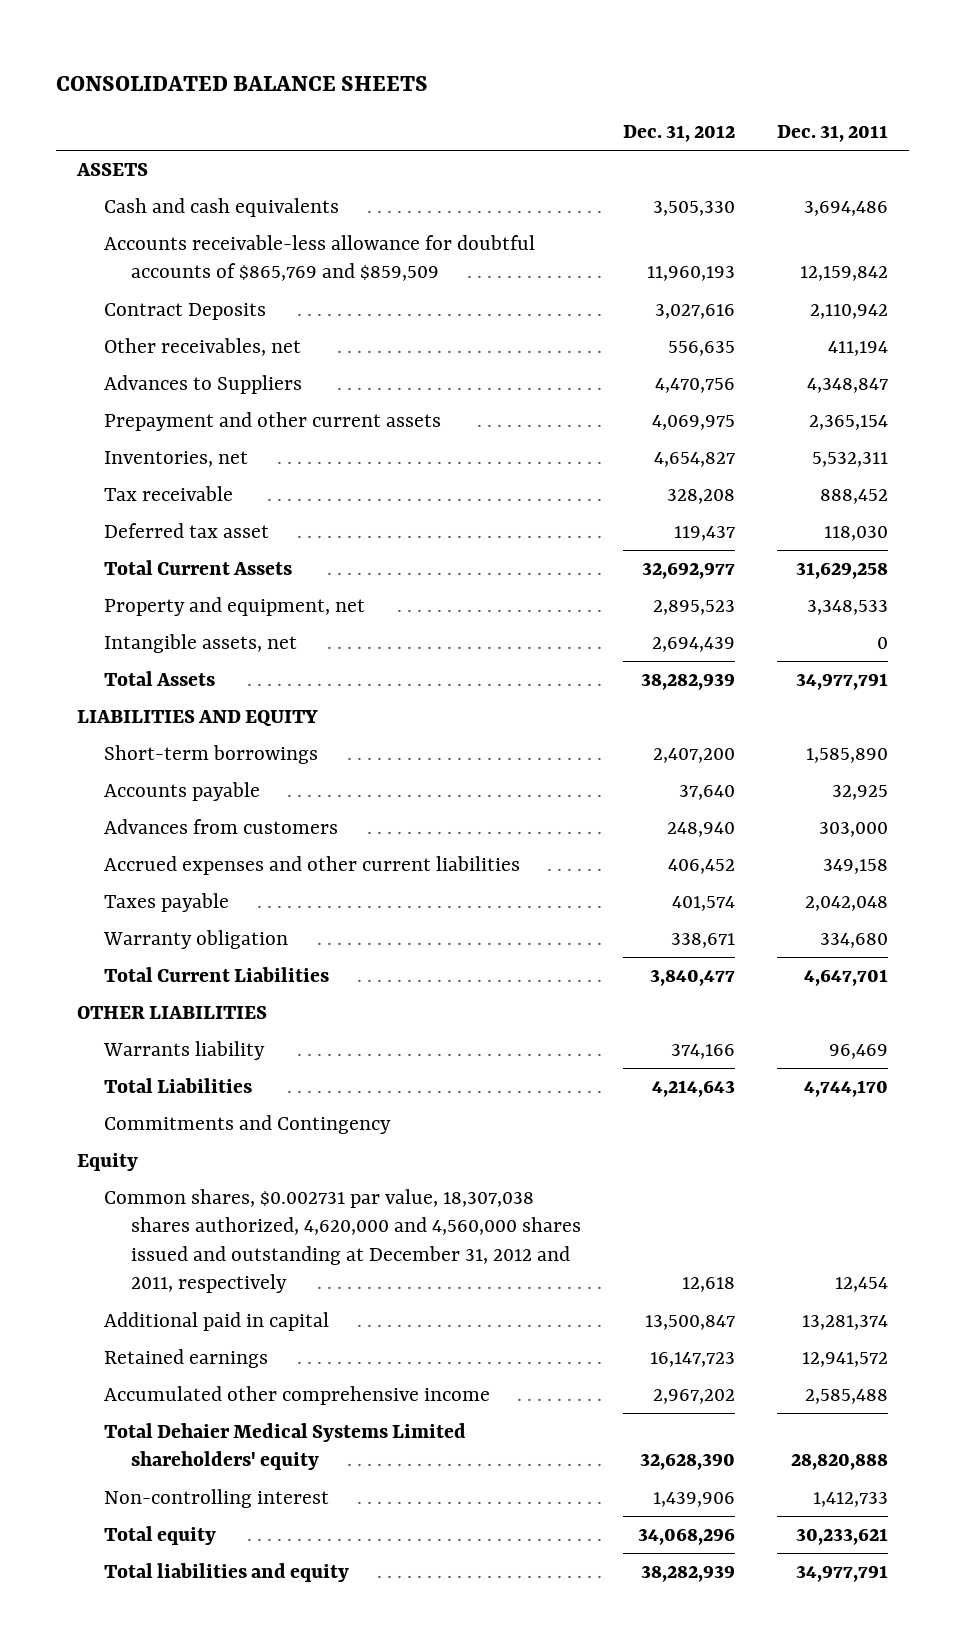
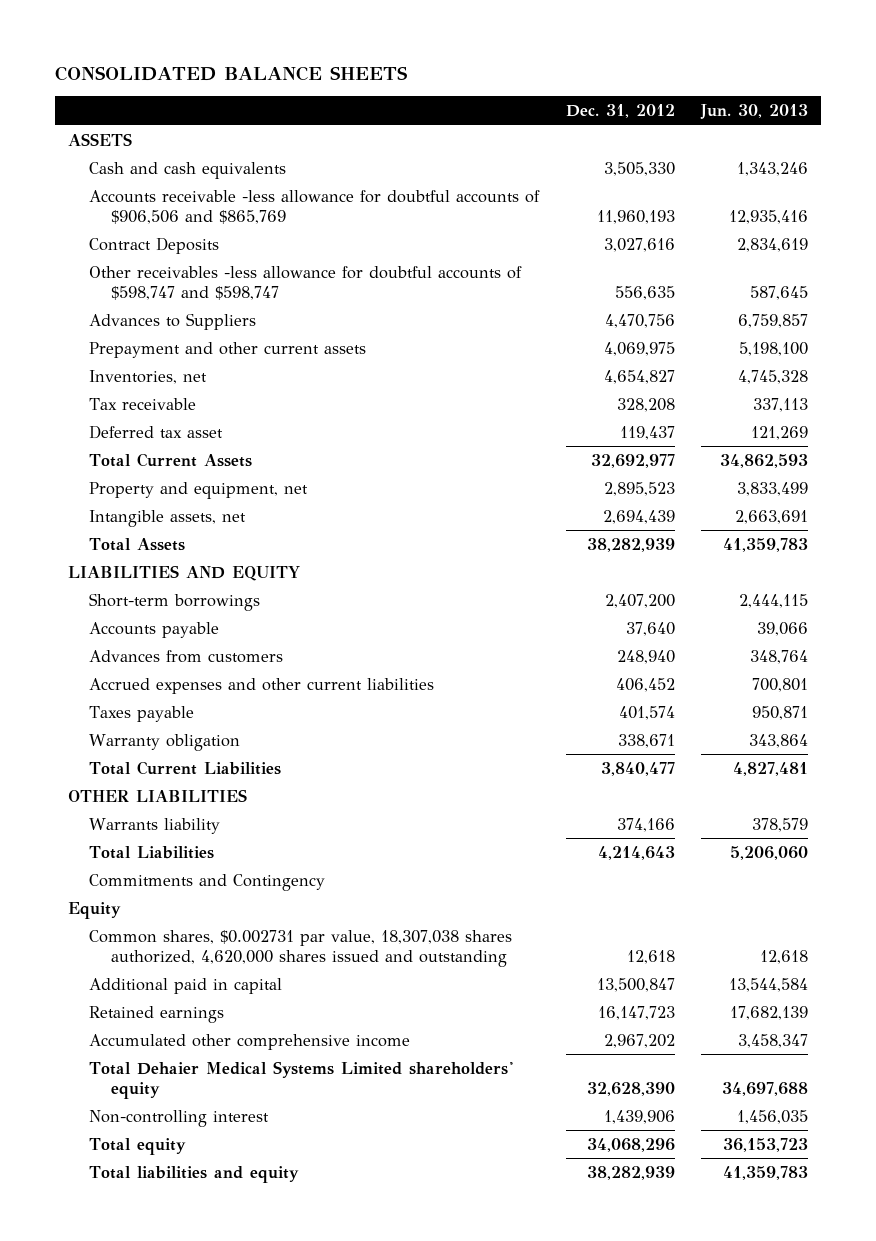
[777,125,889,143] Dec. 31, 2011 -> none
none -> [699,104,808,120] Jun. 30, 2013
[104,234,536,282] Accounts receivable-less allowance for doubtful accounts of $865,769 and $859,509 -> [89,189,541,224] Accounts receivable -less allowance for doubtful accounts of $906,506 and $865,769
[104,337,302,356] Other receivables, net -> [89,265,523,300] Other receivables -less allowance for doubtful accounts of $598,747 and $598,747
[104,1188,581,1294] Common shares, $0.002731 par value, 18,307,038 shares authorized, 4,620,000 and 4,560,000 shares issued and outstanding at December 31, 2012 and 2011, respectively -> [89,929,513,967] Common shares, $0.002731 par value, 18,307,038 shares authorized, 4,620,000 shares issued and outstanding

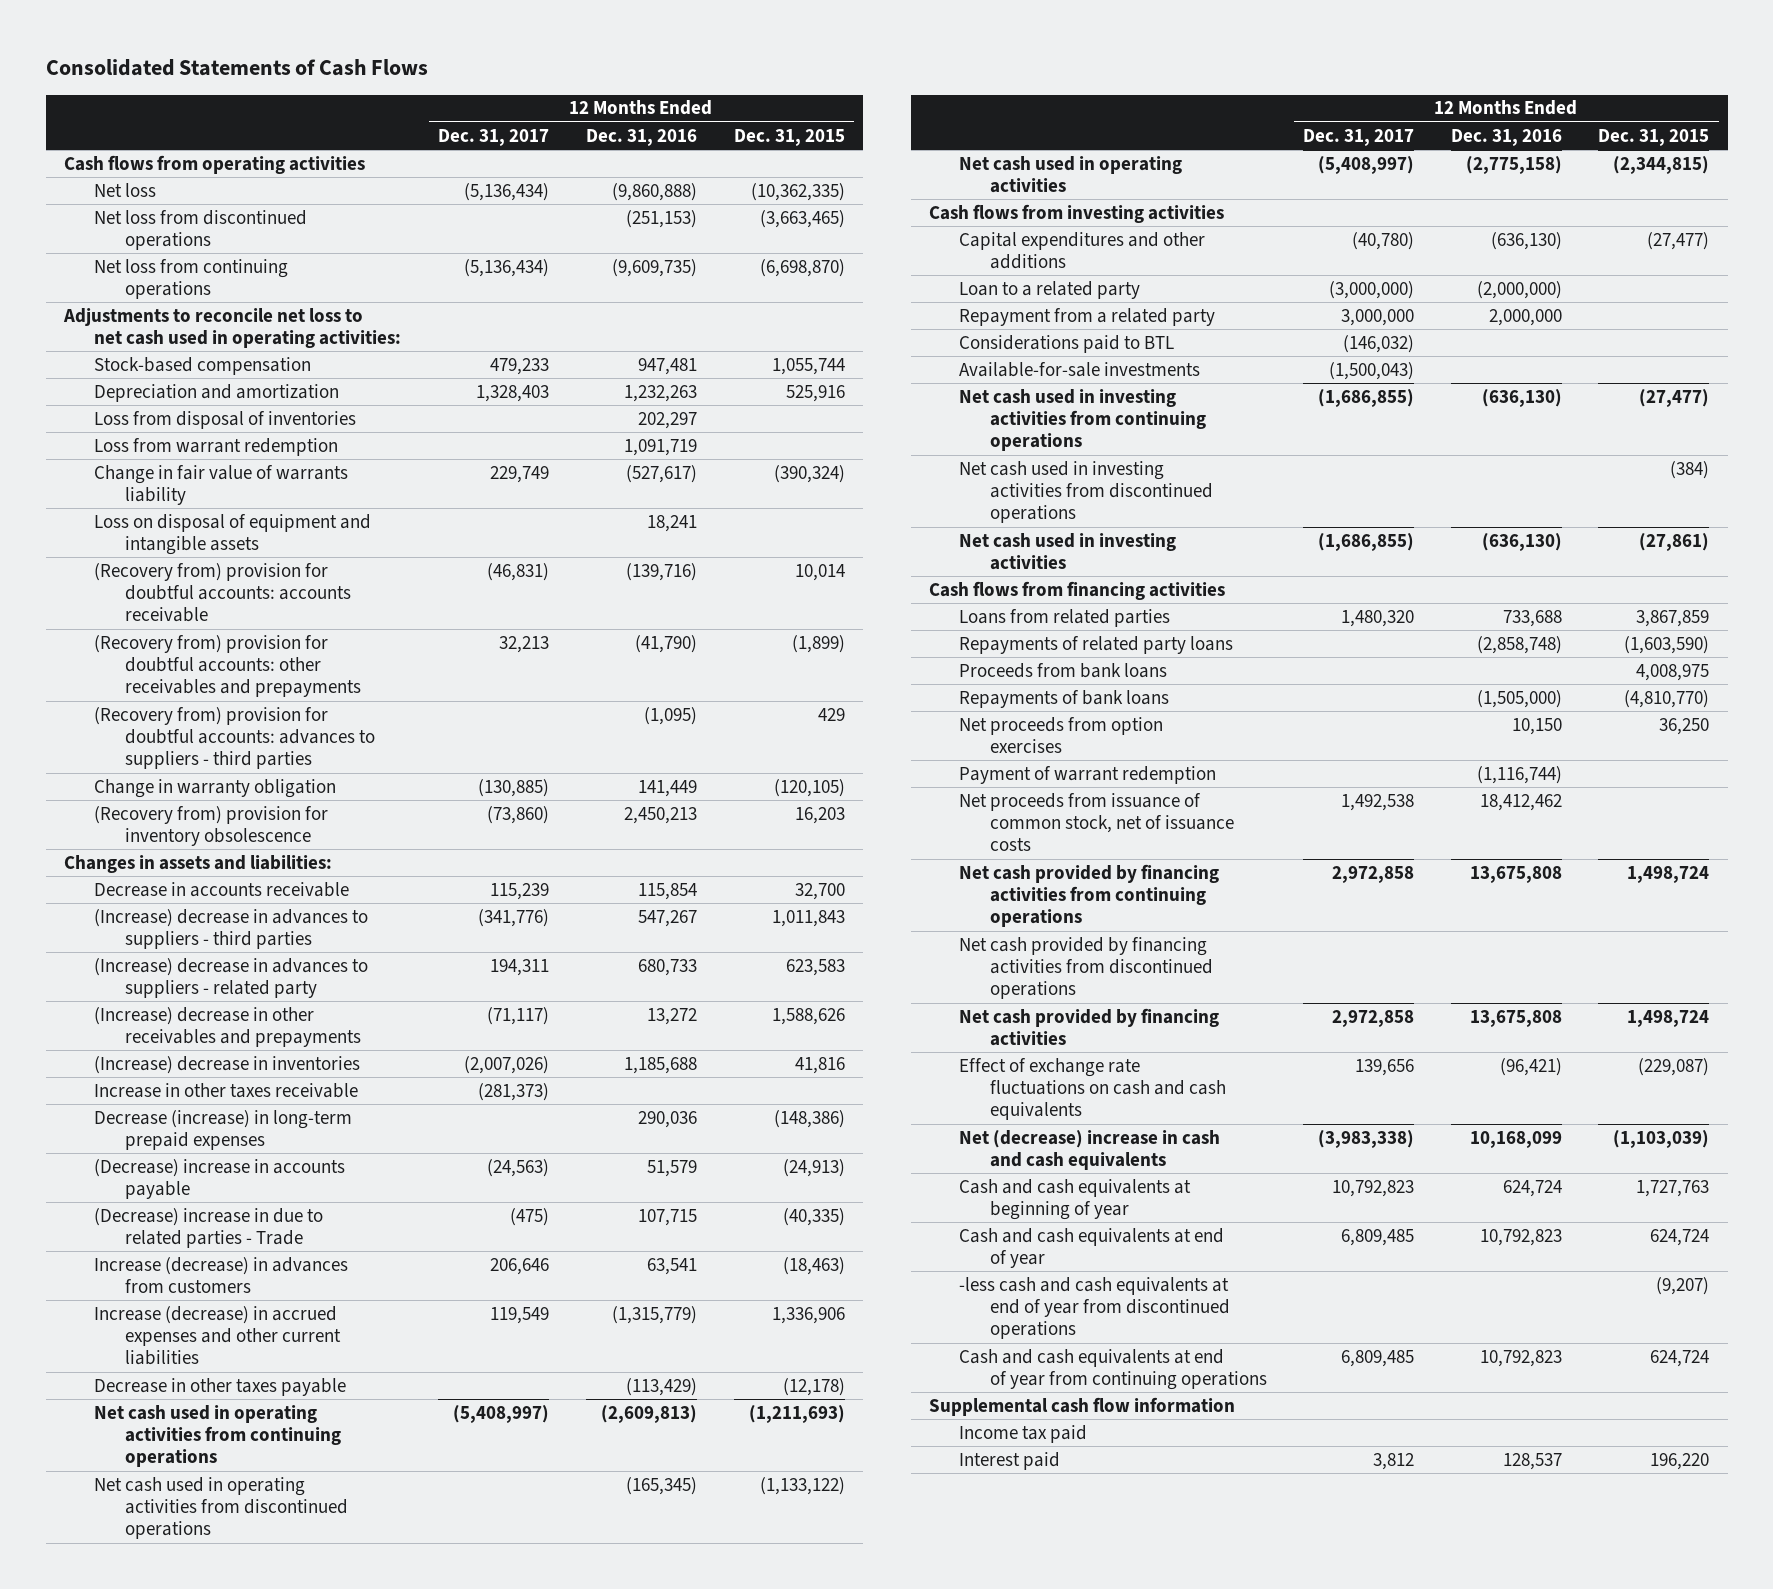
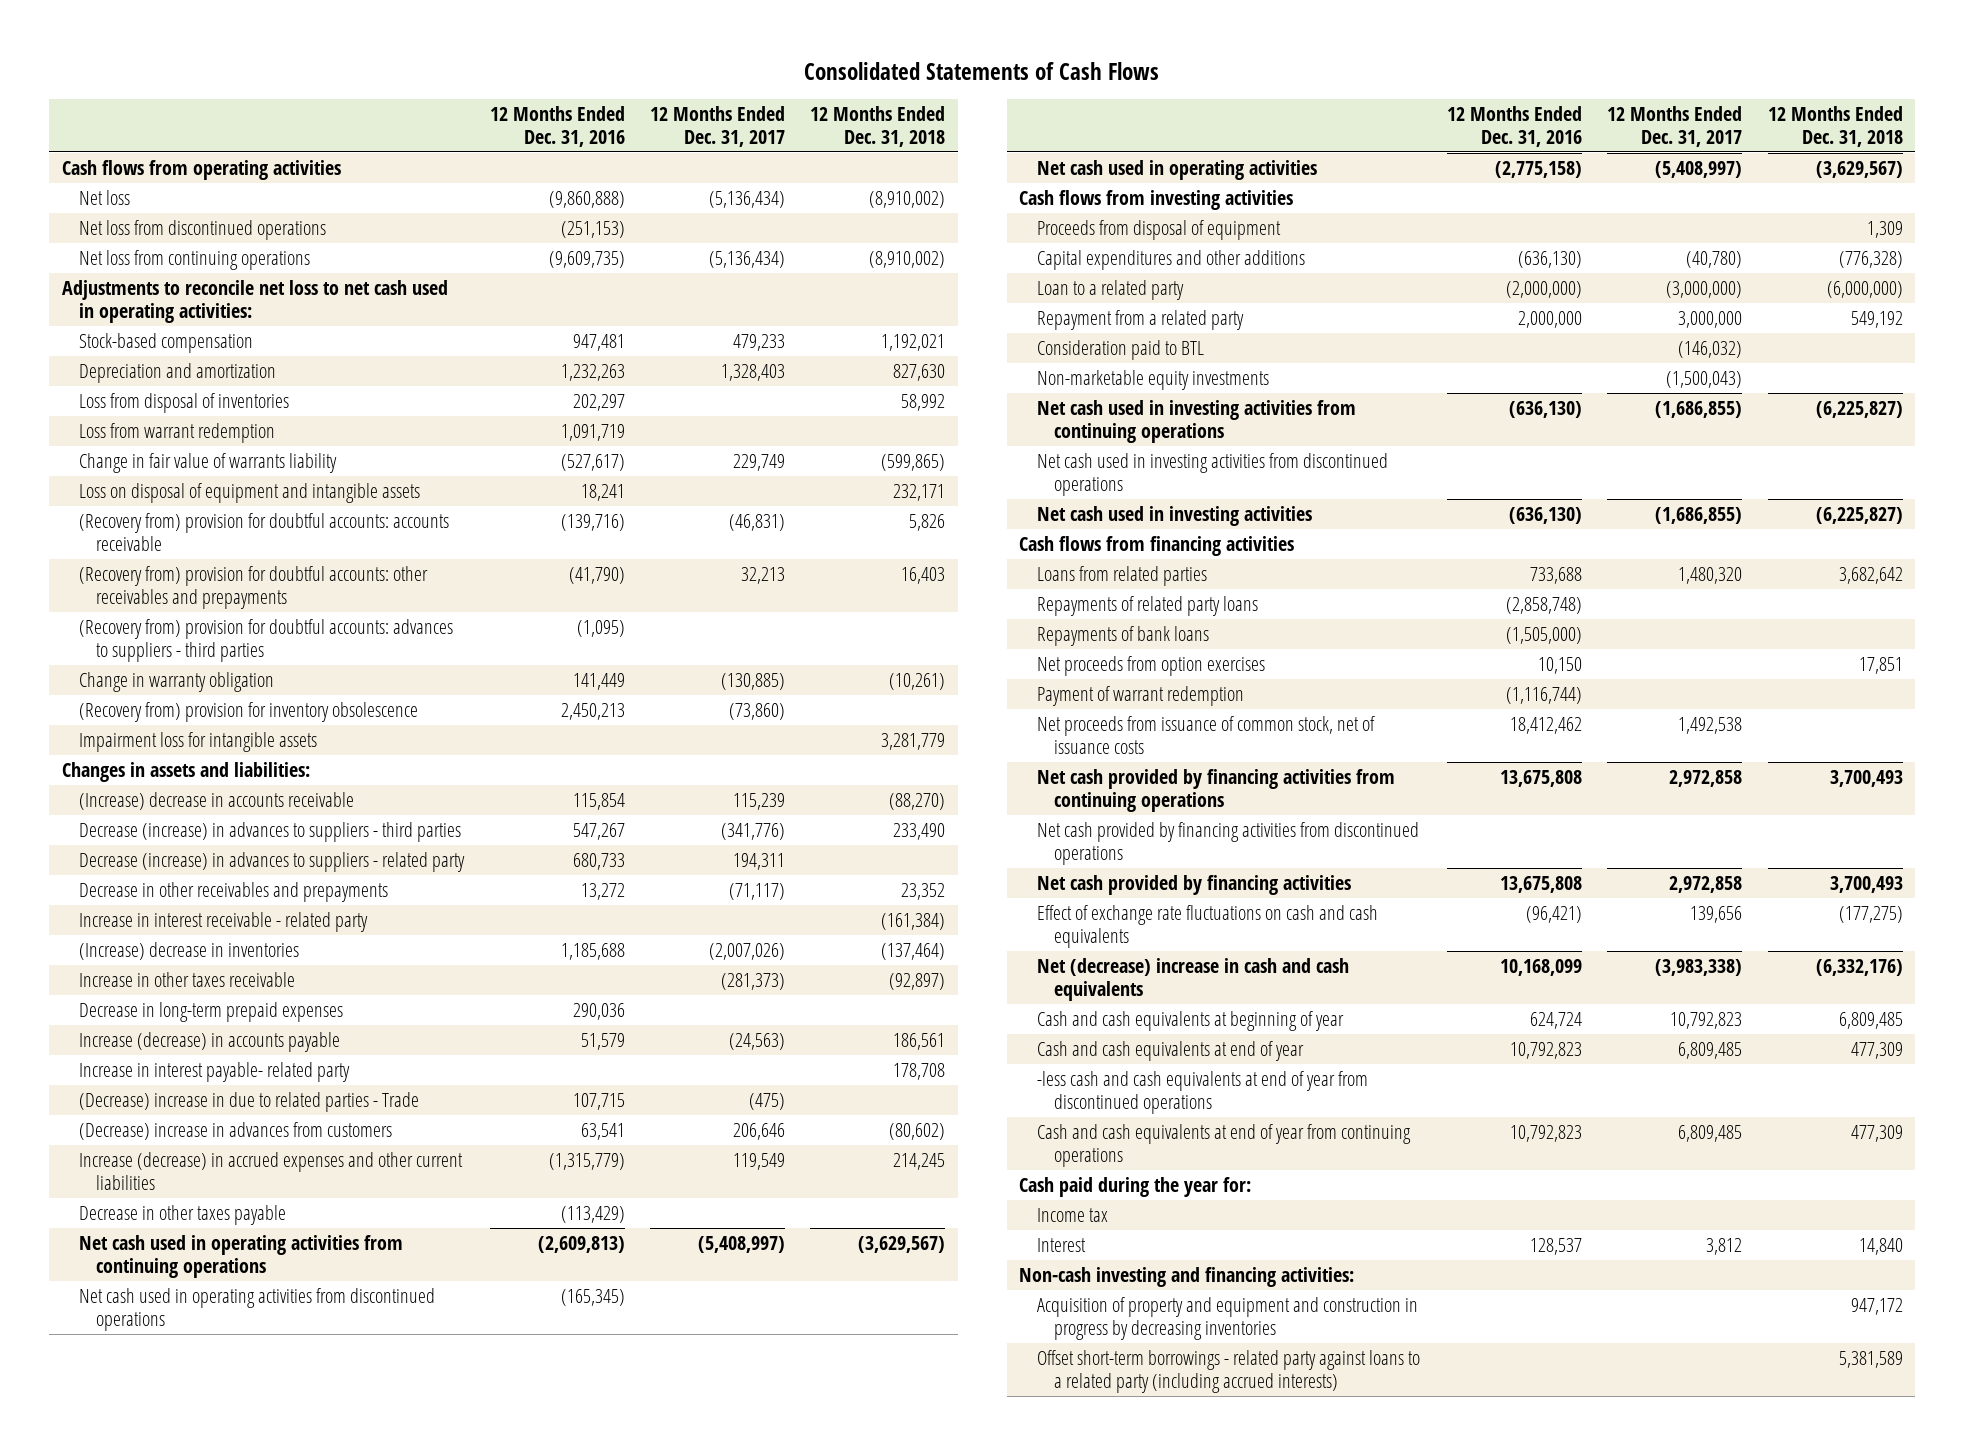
[733,128,845,146] Dec. 31, 2015 -> none
none -> [810,105,946,147] 12 Months Ended Dec. 31, 2018
none -> [79,731,318,752] Impairment loss for intangible assets
[94,881,350,897] Decrease in accounts receivable -> [79,791,355,810] (Increase) decrease in accounts receivable
[94,908,369,950] (Increase) decrease in advances to suppliers - third parties -> [79,821,462,842] Decrease (increase) in advances to suppliers - third parties
[94,957,369,999] (Increase) decrease in advances to suppliers - related party -> [79,851,466,872] Decrease (increase) in advances to suppliers - related party
[94,1006,361,1048] (Increase) decrease in other receivables and prepayments -> [79,881,389,902] Decrease in other receivables and prepayments
none -> [79,911,369,932] Increase in interest receivable - related party
[94,1109,353,1151] Decrease (increase) in long-term prepaid expenses -> [79,1001,344,1022] Decrease in long-term prepaid expenses
[94,1158,346,1200] (Decrease) increase in accounts payable -> [79,1031,341,1052] Increase (decrease) in accounts payable
none -> [79,1061,351,1082] Increase in interest payable- related party
[94,1256,349,1294] Increase (decrease) in advances from customers -> [79,1121,393,1140] (Decrease) increase in advances from customers
none -> [1036,219,1281,240] Proceeds from disposal of equipment
[959,334,1175,353] Considerations paid to BTL -> [1036,339,1204,360] Consideration paid to BTL
[959,361,1201,377] Available-for-sale investments -> [1036,369,1269,390] Non-marketable equity investments
[959,662,1168,678] Proceeds from bank loans -> none
[928,1396,1235,1416] Supplemental cash flow information -> none
none -> [1019,1176,1252,1197] Cash paid during the year for:
[959,1424,1088,1443] Income tax paid -> [1036,1207,1108,1222] Income tax
[959,1451,1061,1470] Interest paid -> [1036,1237,1086,1252] Interest
none -> [1019,1266,1355,1287] Non-cash investing and financing activities:
none -> [1036,1296,1418,1340] Acquisition of property and equipment and construction in progress by decreasing inventories
none -> [1036,1349,1420,1393] Offset short-term borrowings - related party against loans to a related party (including accrued interests)

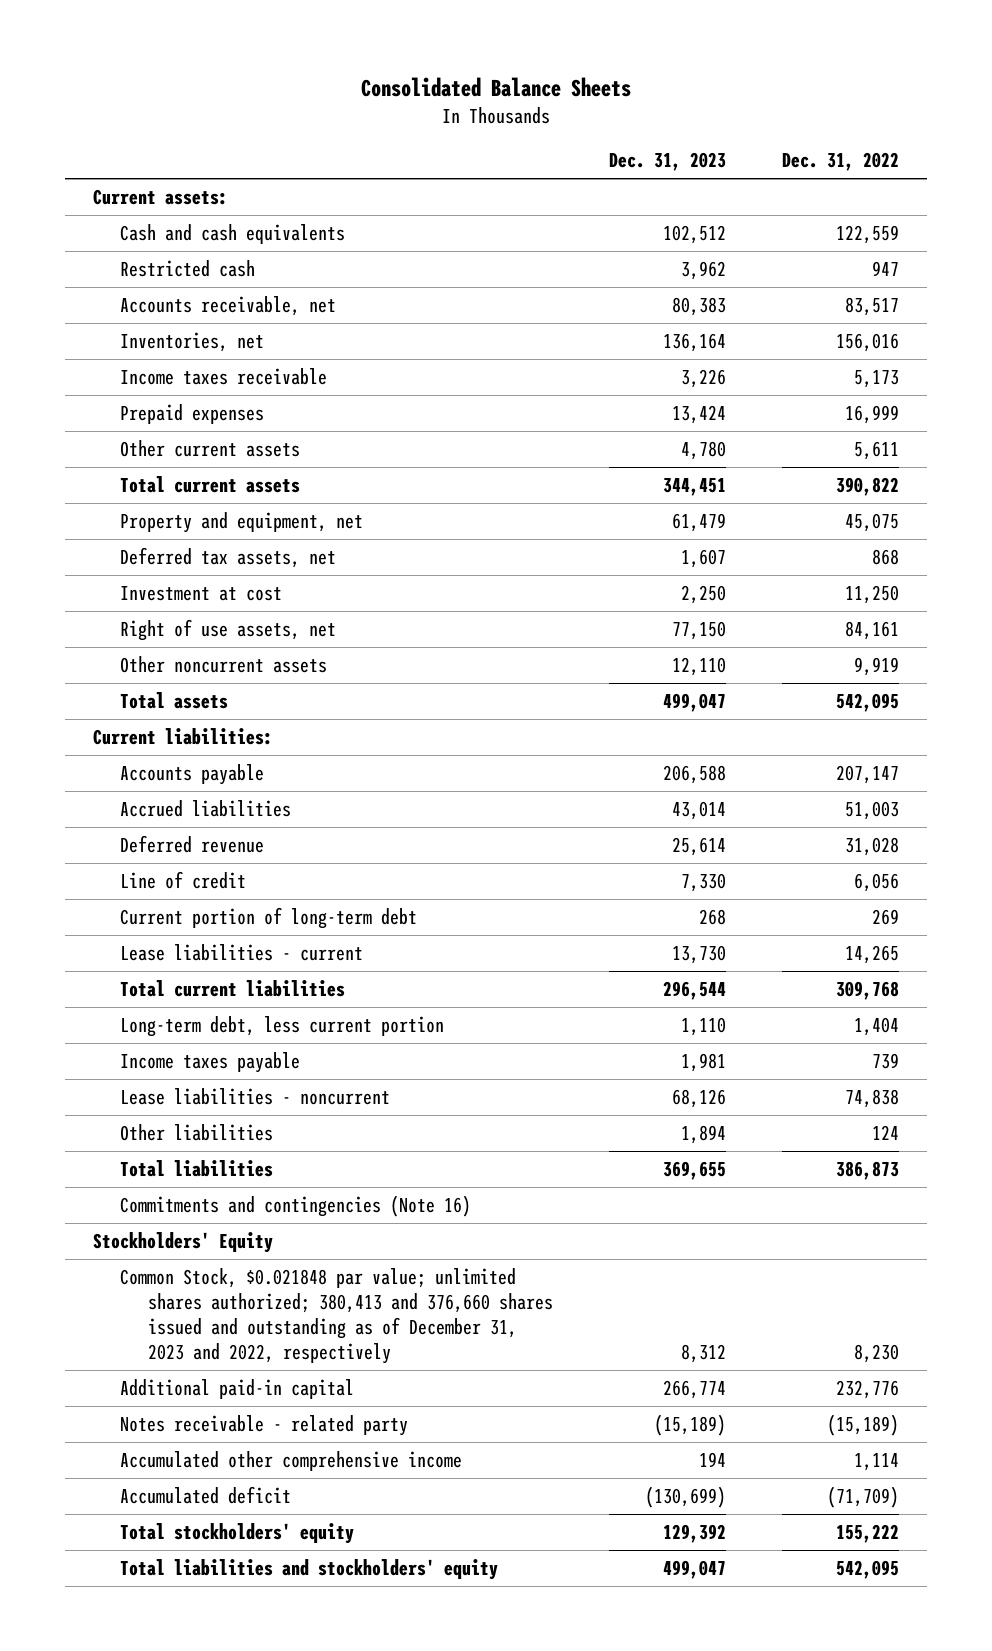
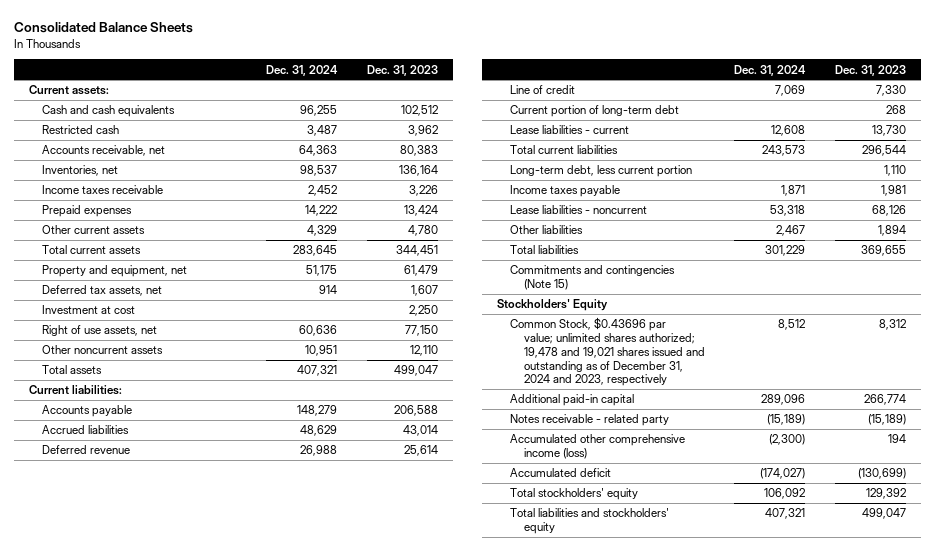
[782,152,900,172] Dec. 31, 2022 -> none
none -> [266,64,339,76] Dec. 31, 2024
[120,1194,472,1217] Commitments and contingencies (Note 16) -> [510,265,676,290] Commitments and contingencies (Note 15)
[120,1267,553,1365] Common Stock, $0.021848 par value; unlimited shares authorized; 380,413 and 376,660 shares issued and outstanding as of December 31, 2023 and 2022, respectively -> [510,317,705,387] Common Stock, $0.43696 par value; unlimited shares authorized; 19,478 and 19,021 shares issued and outstanding as of December 31, 2024 and 2023, respectively
[120,1450,463,1471] Accumulated other comprehensive income -> [510,434,686,459] Accumulated other comprehensive income (loss)

